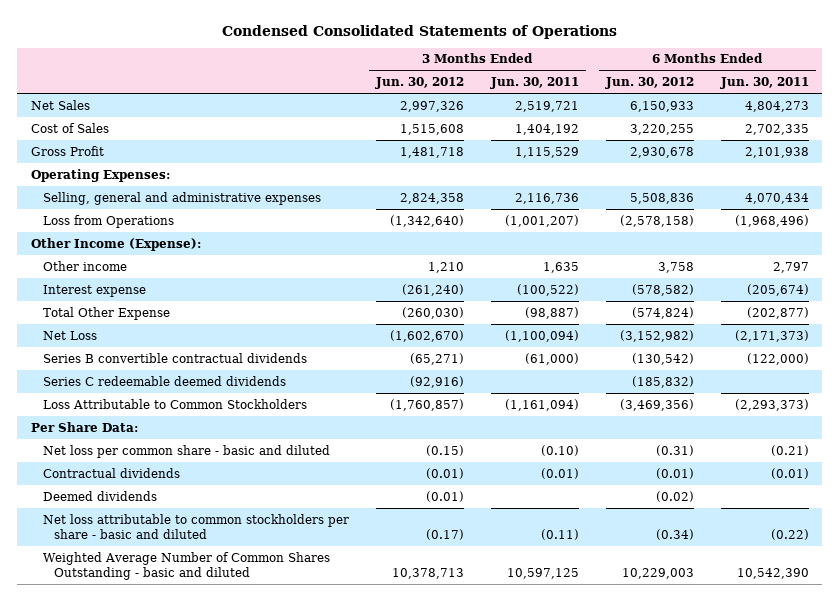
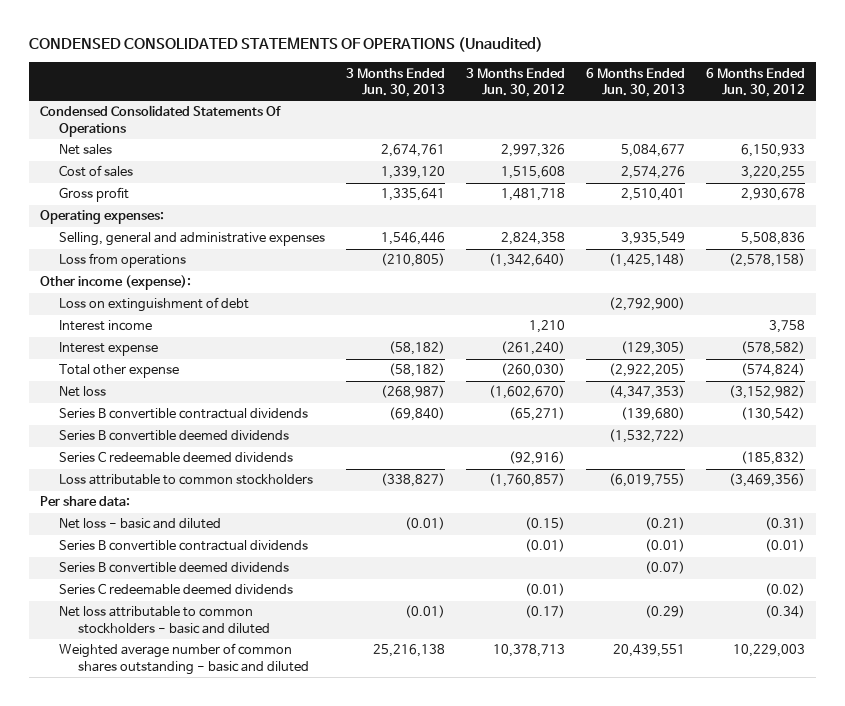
[221,24,617,39] Condensed Consolidated Statements of Operations -> [29,37,544,53] CONDENSED CONSOLIDATED STATEMENTS OF OPERATIONS (Unaudited)
[489,77,579,90] Jun. 30, 2011 -> none
[719,77,809,90] Jun. 30, 2011 -> none
none -> [346,67,446,98] 3 Months Ended Jun. 30, 2013
none -> [586,67,686,98] 6 Months Ended Jun. 30, 2013
none -> [39,105,281,137] Condensed Consolidated Statements Of Operations
[30,99,90,110] Net Sales -> [58,144,112,156] Net sales
[30,122,109,133] Cost of Sales -> [58,165,133,178] Cost of sales
[30,145,104,156] Gross Profit -> [58,187,129,203] Gross profit
[30,168,170,182] Operating Expenses: -> [39,210,164,225] Operating expenses:
[42,214,174,228] Loss from Operations -> [58,253,186,269] Loss from operations
[30,237,201,251] Other Income (Expense): -> [39,275,191,291] Other income (expense):
none -> [58,297,249,313] Loss on extinguishment of debt
[42,260,127,271] Other income -> [58,320,152,332] Interest income
[42,306,170,320] Total Other Expense -> [58,364,179,379] Total other expense
[42,330,97,340] Net Loss -> [58,386,106,398] Net loss
none -> [58,430,289,442] Series B convertible deemed dividends
[42,467,180,478] Contractual dividends -> none
[42,490,157,501] Deemed dividends -> none
[42,398,307,409] Loss Attributable to Common Stockholders -> [58,474,313,486] Loss attributable to common stockholders
[30,421,138,432] Per Share Data: -> [39,496,130,507] Per share data:
[42,444,330,458] Net loss per common share - basic and diluted -> [58,518,221,530] Net loss - basic and diluted
none -> [58,540,308,552] Series B convertible contractual dividends
none -> [58,562,289,574] Series B convertible deemed dividends
none -> [58,583,293,596] Series C redeemable deemed dividends
[42,513,349,540] Net loss attributable to common stockholders per share - basic and diluted -> [58,606,271,634] Net loss attributable to common stockholders - basic and diluted
[42,551,330,581] Weighted Average Number of Common Shares Outstanding - basic and diluted -> [58,643,310,675] Weighted average number of common shares outstanding - basic and diluted

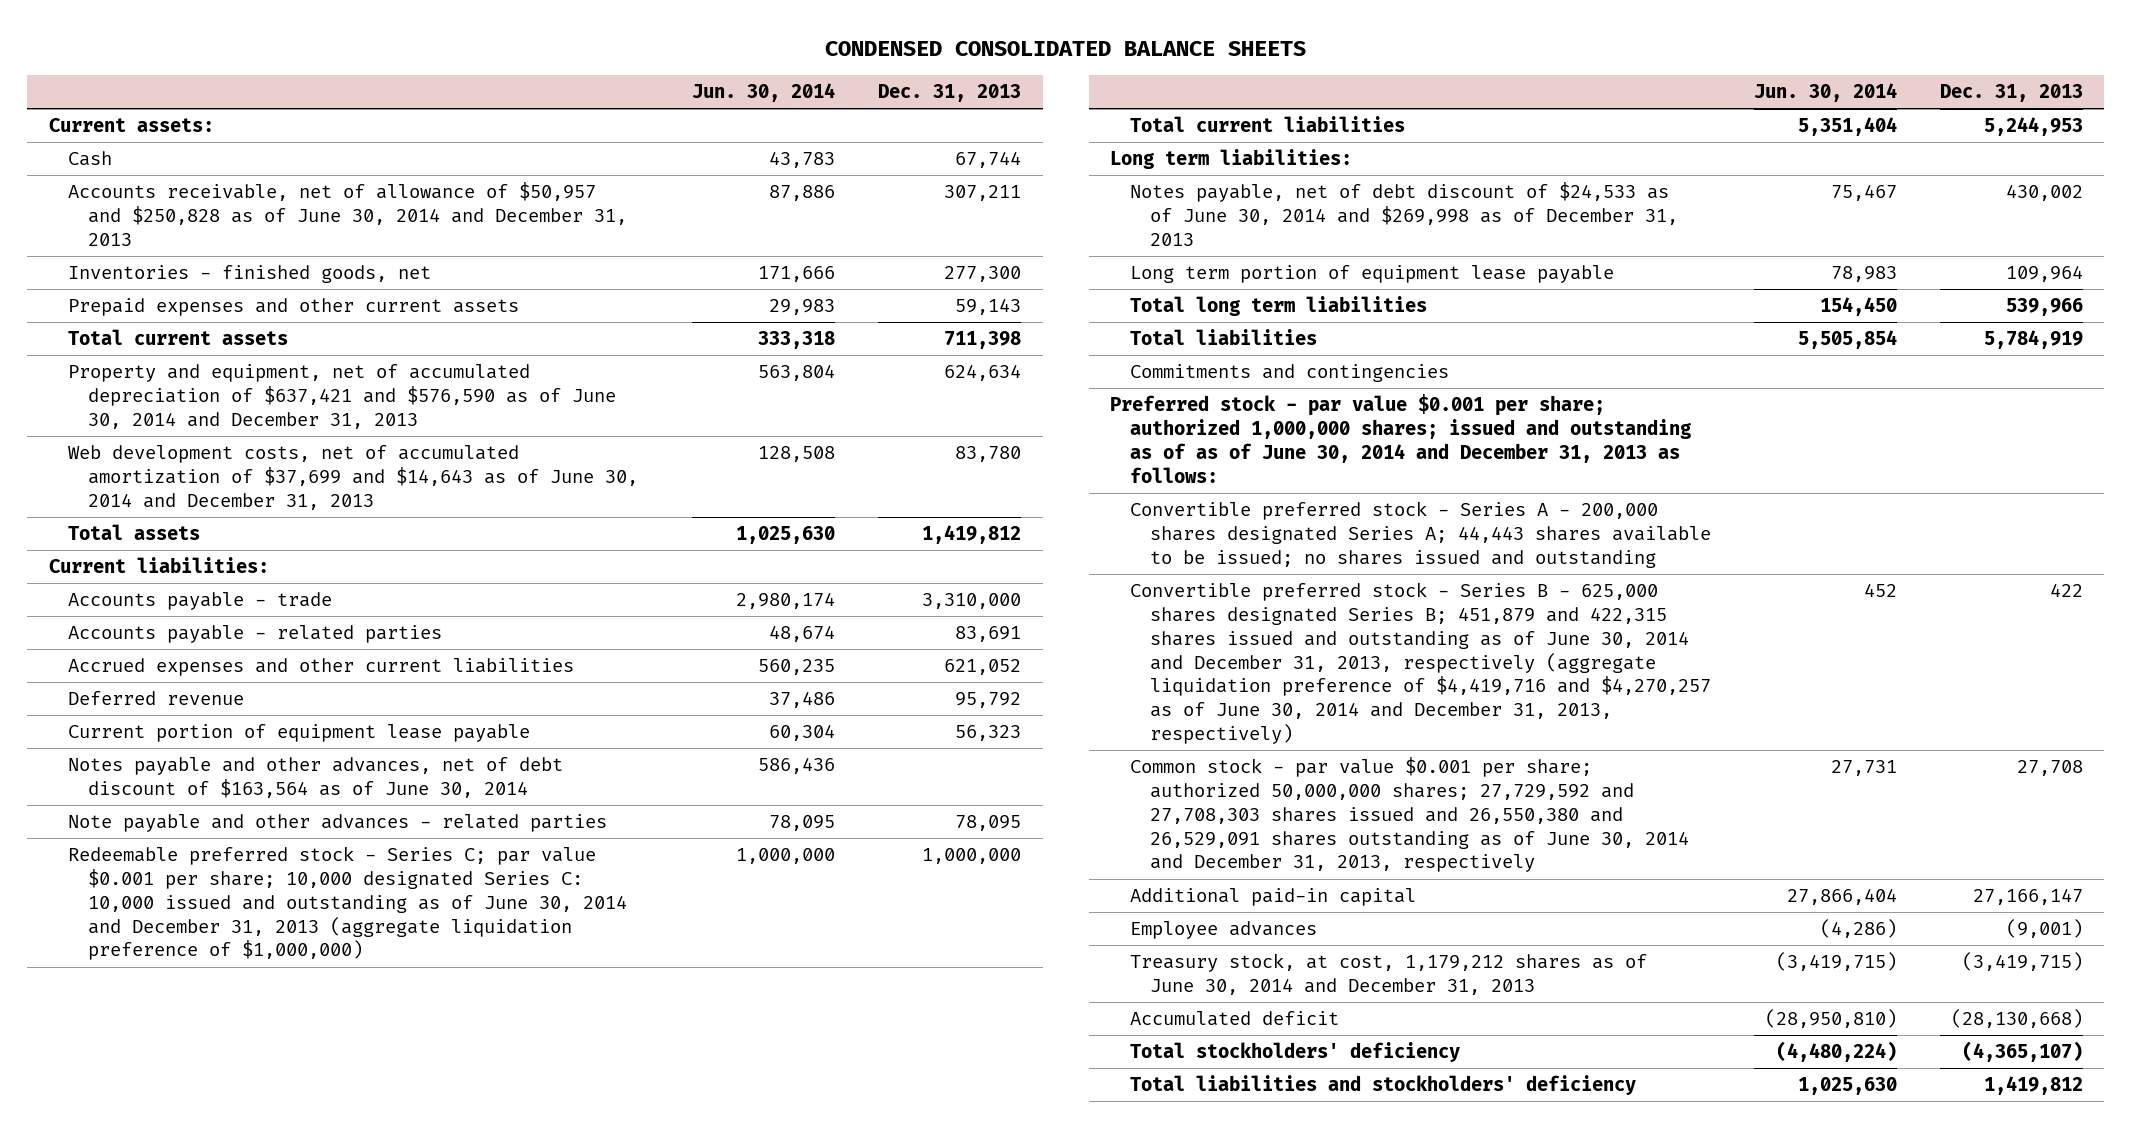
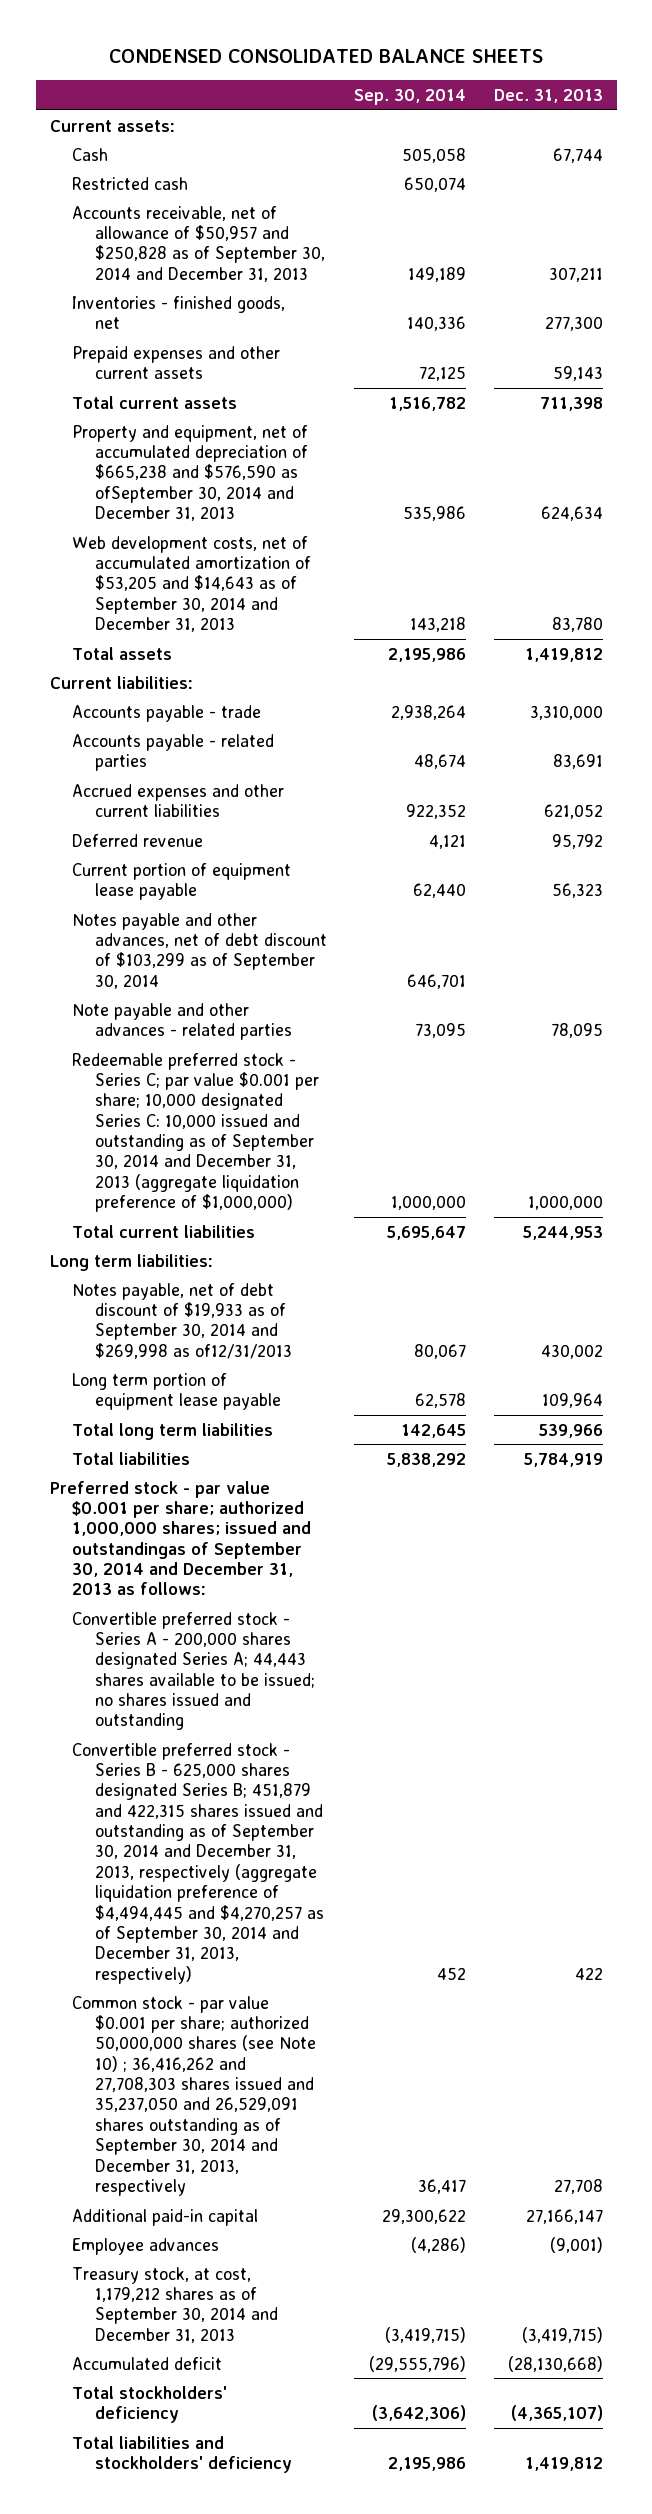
[692,82,836,102] Jun. 30, 2014 -> none
none -> [354,88,467,105] Sep. 30, 2014
none -> [72,176,189,190] Restricted cash
[68,182,628,246] Accounts receivable, net of allowance of $50,957 and $250,828 as of June 30, 2014 and December 31, 2013 -> [72,205,325,282] Accounts receivable, net of allowance of $50,957 and $250,828 as of September 30, 2014 and December 31, 2013
[68,364,617,429] Property and equipment, net of accumulated depreciation of $637,421 and $576,590 as of June 30, 2014 and December 31, 2013 -> [72,424,309,522] Property and equipment, net of accumulated depreciation of $665,238 and $576,590 as ofSeptember 30, 2014 and December 31, 2013
[68,445,639,510] Web development costs, net of accumulated amortization of $37,699 and $14,643 as of June 30, 2014 and December 31, 2013 -> [72,535,311,633] Web development costs, net of accumulated amortization of $53,205 and $14,643 as of September 30, 2014 and December 31, 2013
[68,757,564,799] Notes payable and other advances, net of debt discount of $163,564 as of June 30, 2014 -> [72,912,327,989] Notes payable and other advances, net of debt discount of $103,299 as of September 30, 2014
[68,846,628,961] Redeemable preferred stock - Series C; par value $0.001 per share; 10,000 designated Series C: 10,000 issued and outstanding as of June 30, 2014 and December 31, 2013 (aggregate liquidation preference of $1,000,000) -> [72,1052,319,1213] Redeemable preferred stock - Series C; par value $0.001 per share; 10,000 designated Series C: 10,000 issued and outstanding as of September 30, 2014 and December 31, 2013 (aggregate liquidation preference of $1,000,000)
[1130,182,1679,246] Notes payable, net of debt discount of $24,533 as of June 30, 2014 and $269,998 as of December 31, 2013 -> [72,1282,292,1359] Notes payable, net of debt discount of $19,933 as of September 30, 2014 and $269,998 as of12/31/2013
[1130,364,1450,383] Commitments and contingencies -> none
[1110,394,1692,483] Preferred stock - par value $0.001 per share; authorized 1,000,000 shares; issued and outstanding as of as of June 30, 2014 and December 31, 2013 as follows: -> [49,1480,312,1596] Preferred stock - par value $0.001 per share; authorized 1,000,000 shares; issued and outstandingas of September 30, 2014 and December 31, 2013 as follows:
[1130,582,1712,744] Convertible preferred stock - Series B - 625,000 shares designated Series B; 451,879 and 422,315 shares issued and outstanding as of June 30, 2014 and December 31, 2013, respectively (aggregate liquidation preference of $4,419,716 and $4,270,257 as of June 30, 2014 and December 31, 2013, respectively) -> [72,1742,324,1984] Convertible preferred stock - Series B - 625,000 shares designated Series B; 451,879 and 422,315 shares issued and outstanding as of September 30, 2014 and December 31, 2013, respectively (aggregate liquidation preference of $4,494,445 and $4,270,257 as of September 30, 2014 and December 31, 2013, respectively)
[1130,757,1690,873] Common stock - par value $0.001 per share; authorized 50,000,000 shares; 27,729,592 and 27,708,303 shares issued and 26,550,380 and 26,529,091 shares outstanding as of June 30, 2014 and December 31, 2013, respectively -> [72,1995,316,2196] Common stock - par value $0.001 per share; authorized 50,000,000 shares (see Note 10) ; 36,416,262 and 27,708,303 shares issued and 35,237,050 and 26,529,091 shares outstanding as of September 30, 2014 and December 31, 2013, respectively
[1130,953,1648,996] Treasury stock, at cost, 1,179,212 shares as of June 30, 2014 and December 31, 2013 -> [72,2266,278,2343] Treasury stock, at cost, 1,179,212 shares as of September 30, 2014 and December 31, 2013

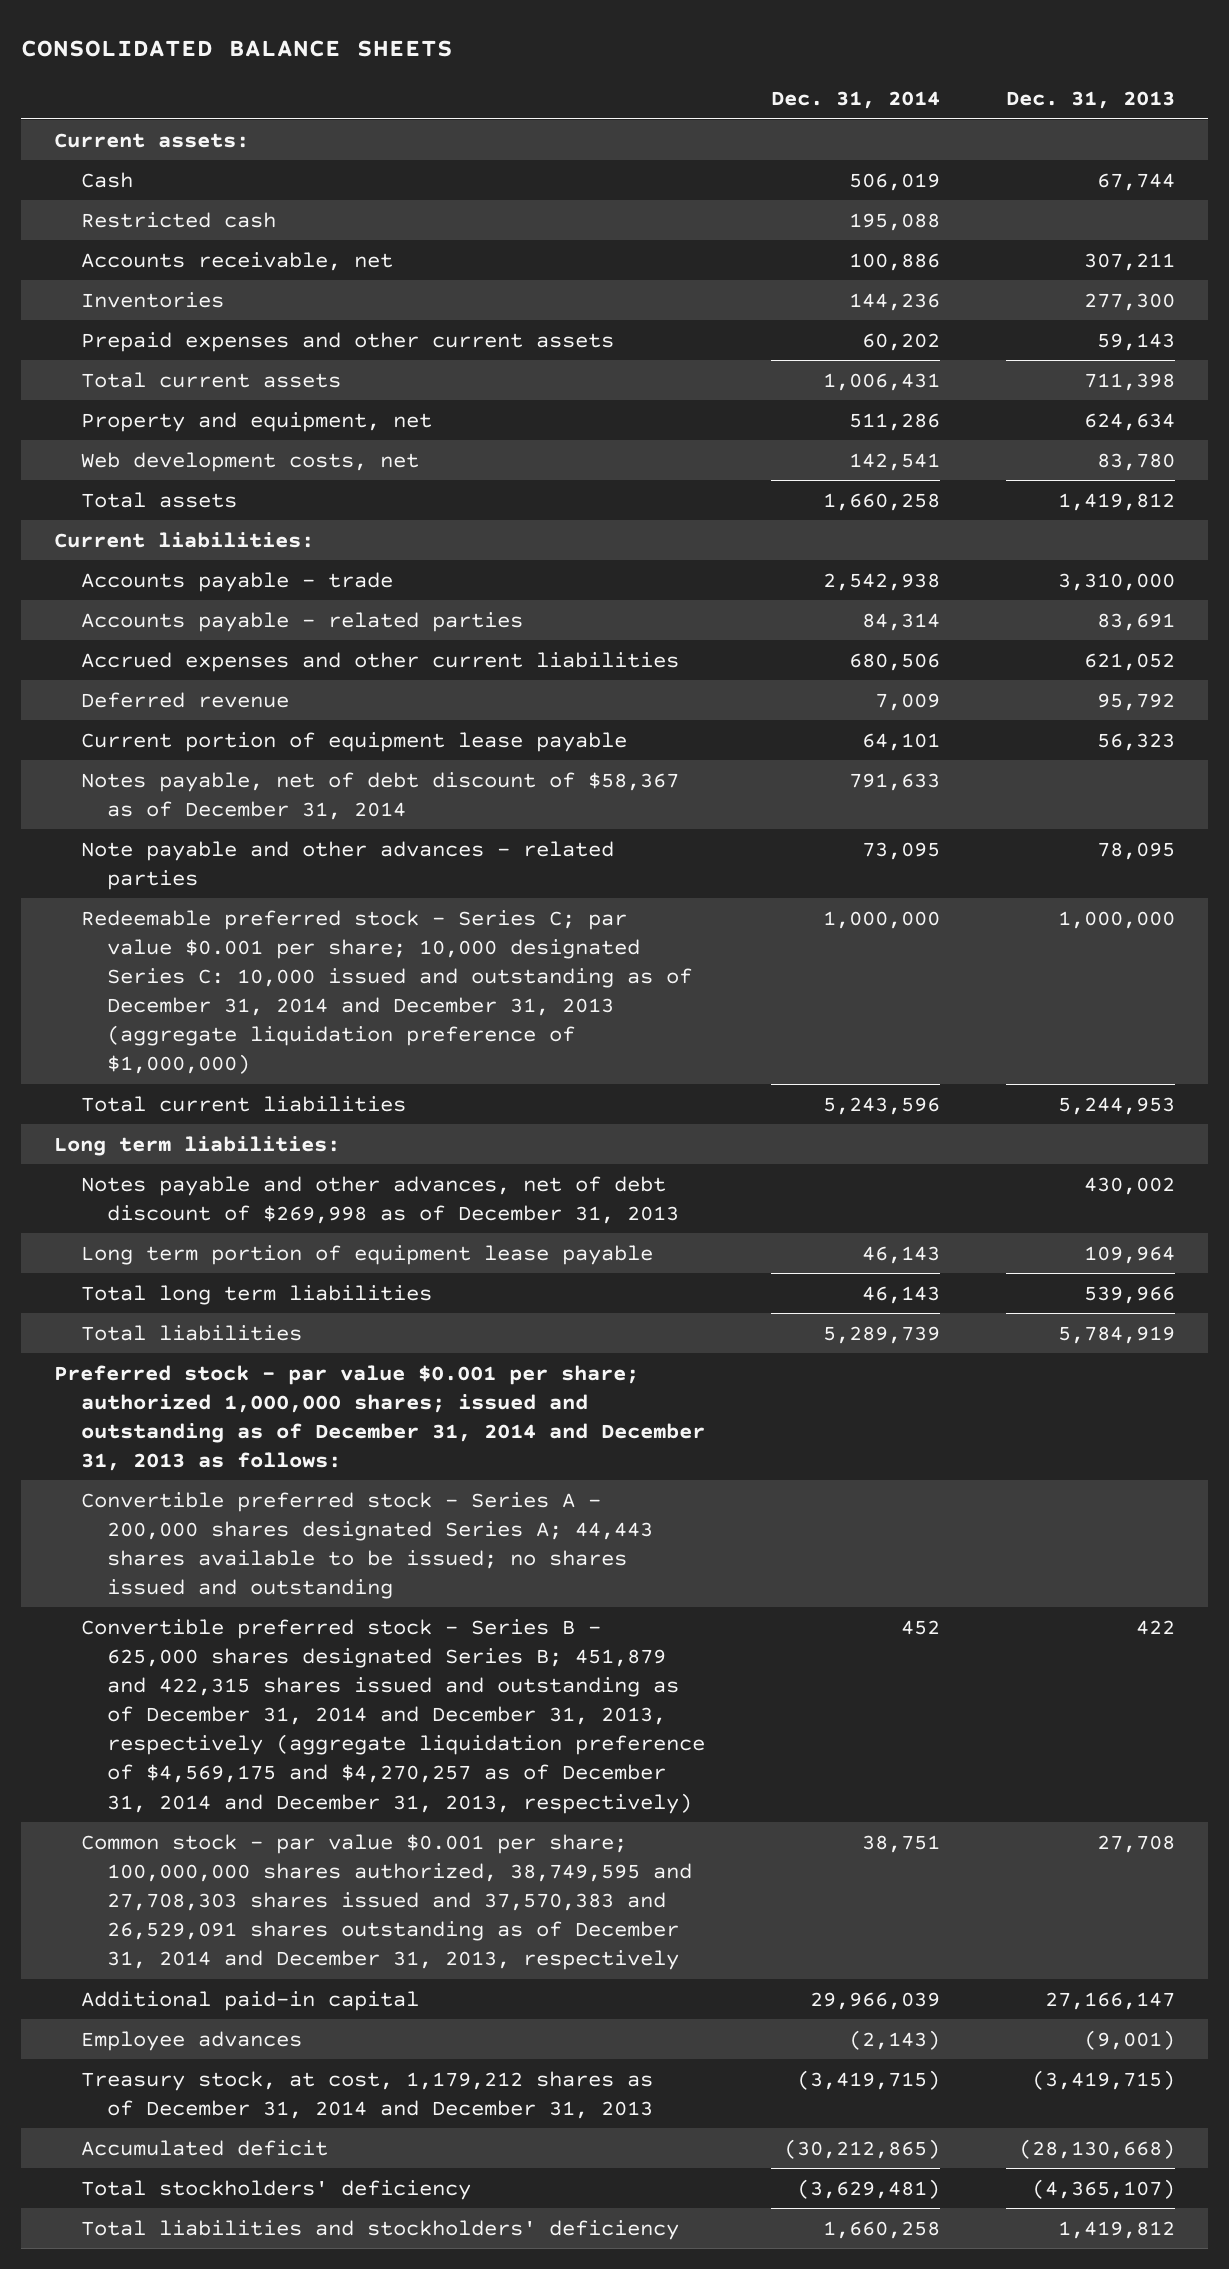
[109,48,544,63] CONDENSED CONSOLIDATED BALANCE SHEETS -> [21,40,454,58] CONSOLIDATED BALANCE SHEETS
[354,88,467,105] Sep. 30, 2014 -> none
none -> [770,91,940,110] Dec. 31, 2014
[72,205,325,282] Accounts receivable, net of allowance of $50,957 and $250,828 as of September 30, 2014 and December 31, 2013 -> [80,251,393,271] Accounts receivable, net
[72,295,286,329] Inventories - finished goods, net -> [80,291,224,308] Inventories
[72,424,309,522] Property and equipment, net of accumulated depreciation of $665,238 and $576,590 as ofSeptember 30, 2014 and December 31, 2013 -> [80,411,432,432] Property and equipment, net
[72,535,311,633] Web development costs, net of accumulated amortization of $53,205 and $14,643 as of September 30, 2014 and December 31, 2013 -> [80,451,419,472] Web development costs, net
[72,912,327,989] Notes payable and other advances, net of debt discount of $103,299 as of September 30, 2014 -> [80,771,679,820] Notes payable, net of debt discount of $58,367 as of December 31, 2014
[72,1052,319,1213] Redeemable preferred stock - Series C; par value $0.001 per share; 10,000 designated Series C: 10,000 issued and outstanding as of September 30, 2014 and December 31, 2013 (aggregate liquidation preference of $1,000,000) -> [80,909,692,1075] Redeemable preferred stock - Series C; par value $0.001 per share; 10,000 designated Series C: 10,000 issued and outstanding as of December 31, 2014 and December 31, 2013 (aggregate liquidation preference of $1,000,000)
[72,1282,292,1359] Notes payable, net of debt discount of $19,933 as of September 30, 2014 and $269,998 as of12/31/2013 -> [80,1175,679,1224] Notes payable and other advances, net of debt discount of $269,998 as of December 31, 2013
[49,1480,312,1596] Preferred stock - par value $0.001 per share; authorized 1,000,000 shares; issued and outstandingas of September 30, 2014 and December 31, 2013 as follows: -> [54,1364,705,1472] Preferred stock - par value $0.001 per share; authorized 1,000,000 shares; issued and outstanding as of December 31, 2014 and December 31, 2013 as follows:
[72,1742,324,1984] Convertible preferred stock - Series B - 625,000 shares designated Series B; 451,879 and 422,315 shares issued and outstanding as of September 30, 2014 and December 31, 2013, respectively (aggregate liquidation preference of $4,494,445 and $4,270,257 as of September 30, 2014 and December 31, 2013, respectively) -> [80,1618,705,1814] Convertible preferred stock - Series B - 625,000 shares designated Series B; 451,879 and 422,315 shares issued and outstanding as of December 31, 2014 and December 31, 2013, respectively (aggregate liquidation preference of $4,569,175 and $4,270,257 as of December 31, 2014 and December 31, 2013, respectively)
[72,1995,316,2196] Common stock - par value $0.001 per share; authorized 50,000,000 shares (see Note 10) ; 36,416,262 and 27,708,303 shares issued and 35,237,050 and 26,529,091 shares outstanding as of September 30, 2014 and December 31, 2013, respectively -> [80,1833,692,1971] Common stock - par value $0.001 per share; 100,000,000 shares authorized, 38,749,595 and 27,708,303 shares issued and 37,570,383 and 26,529,091 shares outstanding as of December 31, 2014 and December 31, 2013, respectively
[72,2266,278,2343] Treasury stock, at cost, 1,179,212 shares as of September 30, 2014 and December 31, 2013 -> [80,2070,653,2119] Treasury stock, at cost, 1,179,212 shares as of December 31, 2014 and December 31, 2013

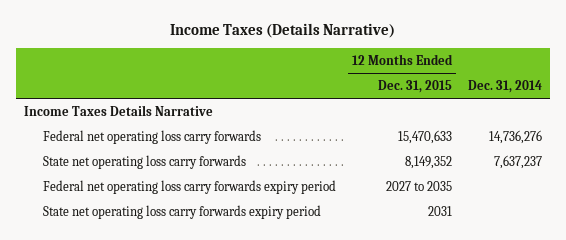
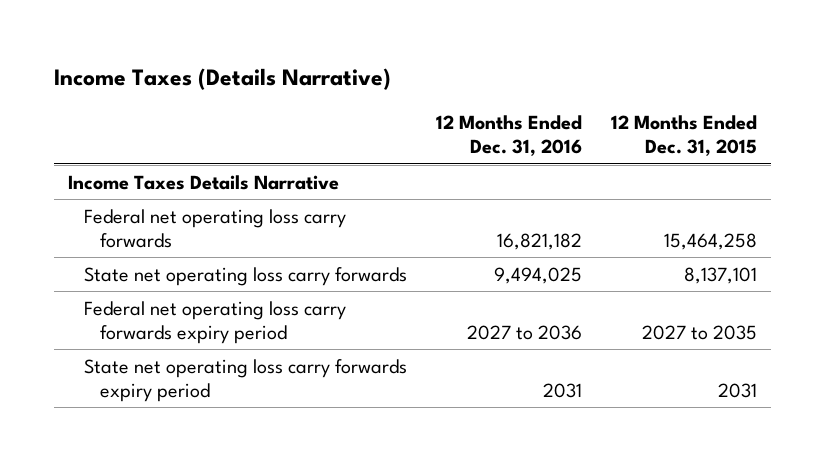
[468,79,543,93] Dec. 31, 2014 -> none
none -> [435,115,582,157] 12 Months Ended Dec. 31, 2016
[398,129,453,144] 15,470,633 -> [663,233,757,251] 15,464,258
[405,155,453,169] 8,149,352 -> [683,266,757,284] 8,137,101

